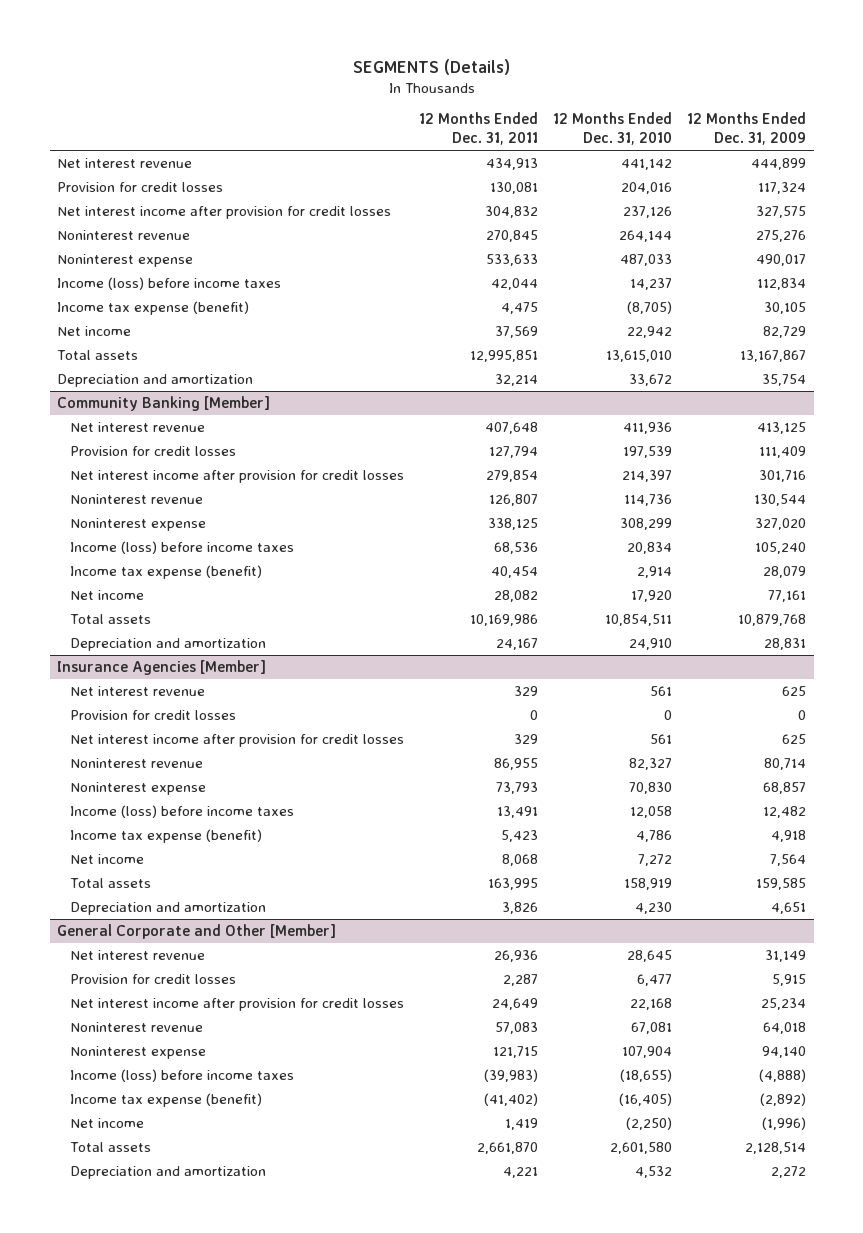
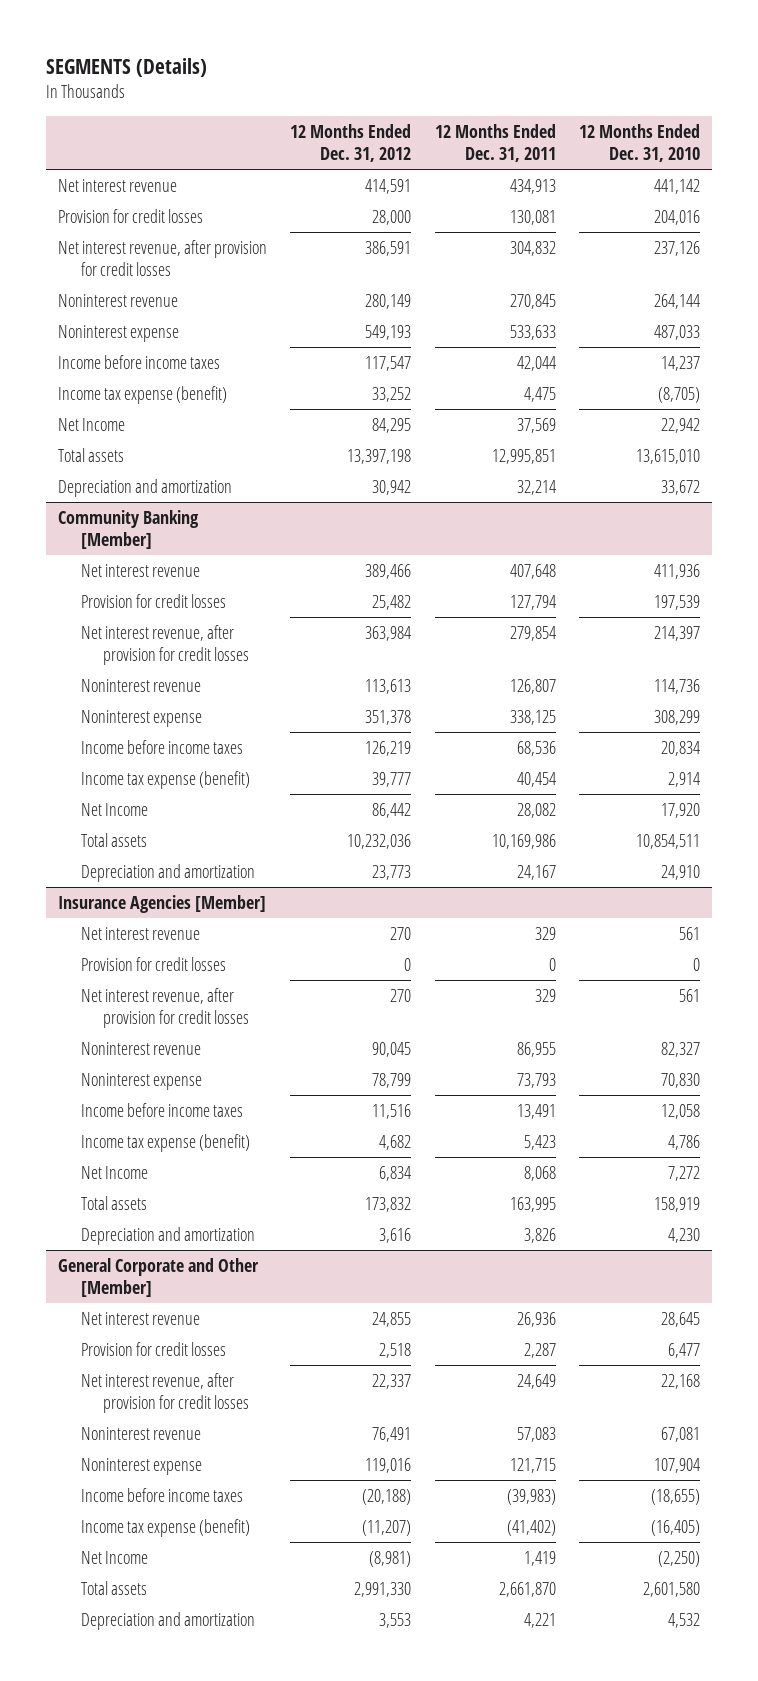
[687,112,807,146] 12 Months Ended Dec. 31, 2009 -> none
none -> [290,123,412,162] 12 Months Ended Dec. 31, 2012
[57,205,392,219] Net interest income after provision for credit losses -> [57,239,267,276] Net interest revenue, after provision for credit losses
[57,276,282,290] Income (loss) before income taxes -> [57,354,220,369] Income before income taxes
[57,325,132,336] Net income -> [57,417,125,431] Net Income
[69,469,404,483] Net interest income after provision for credit losses -> [80,624,250,665] Net interest revenue, after provision for credit losses
[69,540,294,554] Income (loss) before income taxes -> [80,739,243,754] Income before income taxes
[69,589,144,600] Net income -> [80,802,148,816] Net Income
[69,733,404,747] Net interest income after provision for credit losses -> [80,987,250,1028] Net interest revenue, after provision for credit losses
[69,804,294,818] Income (loss) before income taxes -> [80,1102,243,1117] Income before income taxes
[69,853,144,864] Net income -> [80,1165,148,1179] Net Income
[69,997,404,1011] Net interest income after provision for credit losses -> [80,1372,250,1413] Net interest revenue, after provision for credit losses
[69,1068,294,1082] Income (loss) before income taxes -> [80,1487,243,1502] Income before income taxes
[69,1117,144,1128] Net income -> [80,1550,148,1564] Net Income

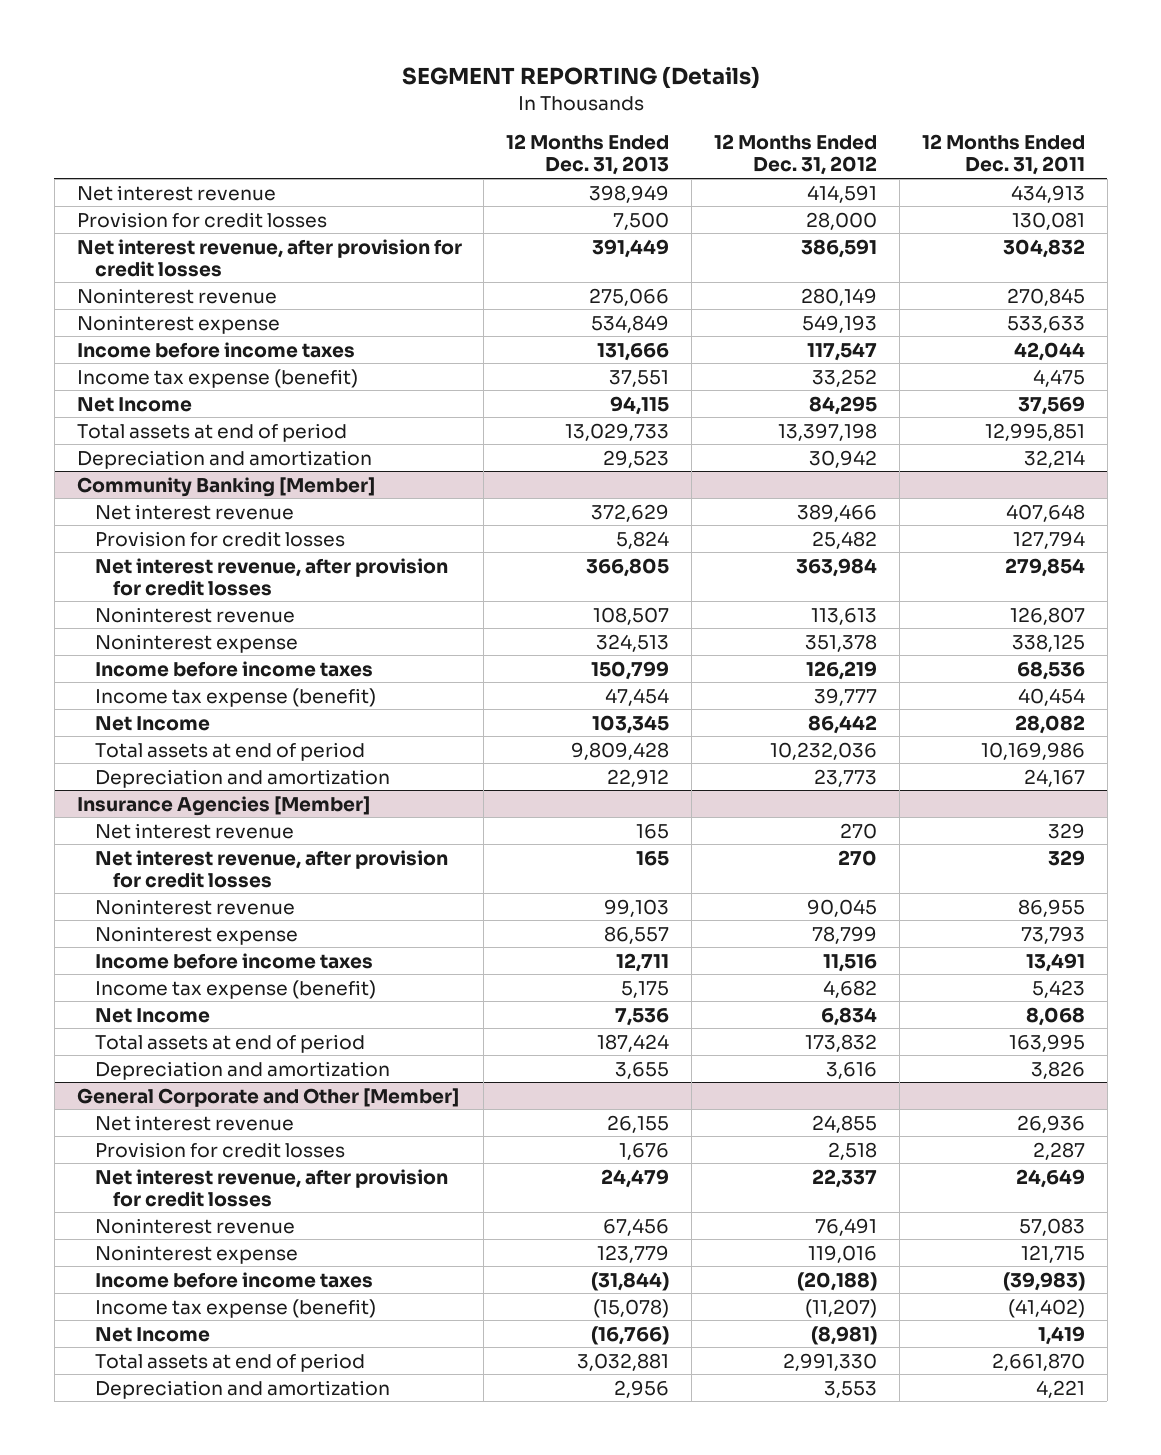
[46,57,208,77] SEGMENTS (Details) -> [401,65,760,89] SEGMENT REPORTING (Details)
[579,123,701,162] 12 Months Ended Dec. 31, 2010 -> none
none -> [506,134,670,176] 12 Months Ended Dec. 31, 2013
[57,447,124,462] Total assets -> [76,422,347,442] Total assets at end of period
[80,832,147,847] Total assets -> [94,741,365,761] Total assets at end of period
[80,956,226,971] Provision for credit losses -> none
[80,1195,147,1210] Total assets -> [94,1033,365,1053] Total assets at end of period
[80,1580,147,1595] Total assets -> [94,1352,365,1372] Total assets at end of period

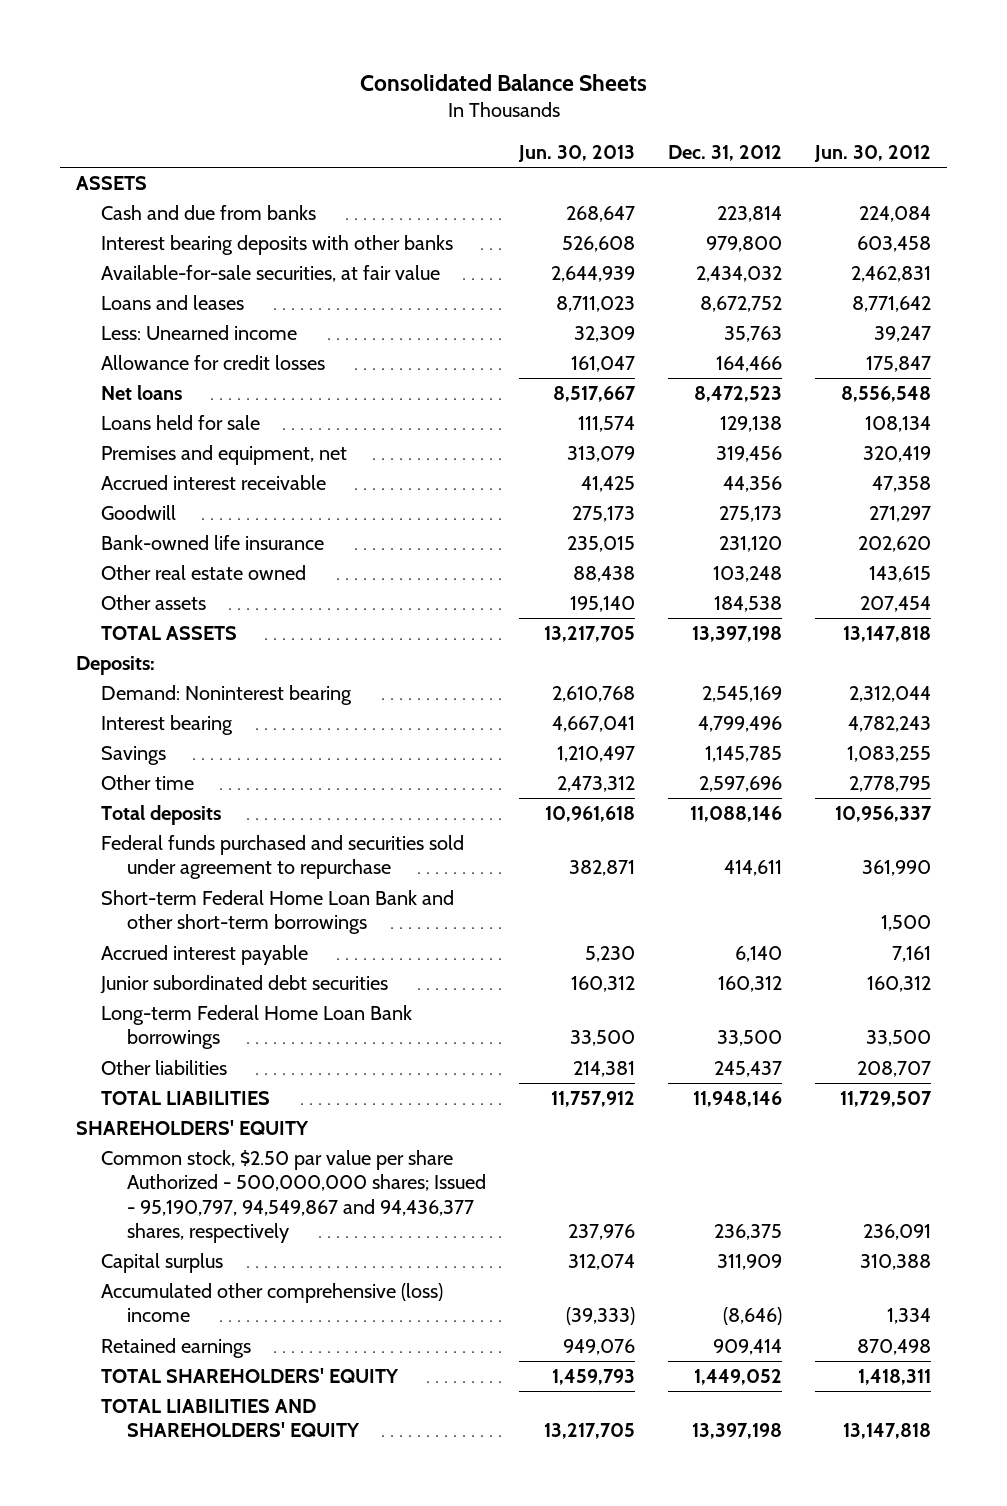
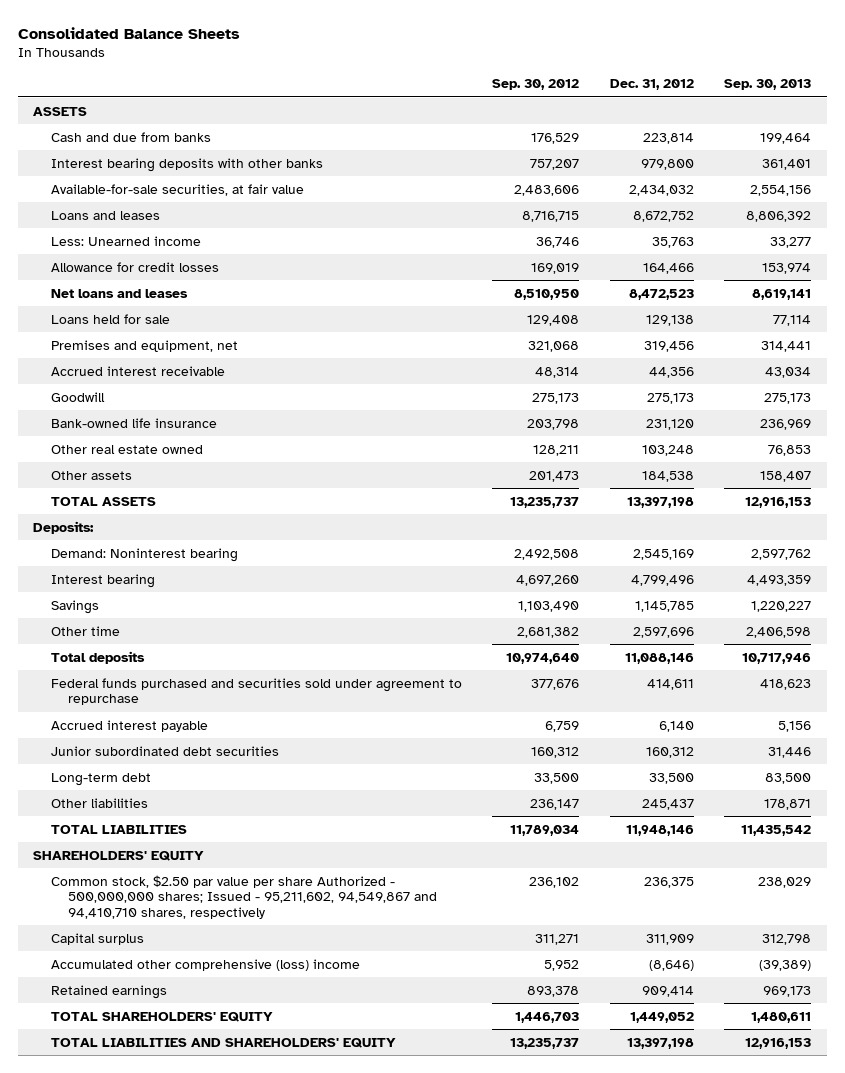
[517,145,635,163] Jun. 30, 2013 -> none
[813,145,931,163] Jun. 30, 2012 -> none
none -> [492,79,580,91] Sep. 30, 2012
none -> [724,79,812,91] Sep. 30, 2013
[101,384,183,400] Net loans -> [50,288,188,298] Net loans and leases
[101,889,455,935] Short-term Federal Home Loan Bank and other short-term borrowings -> none
[101,1004,413,1050] Long-term Federal Home Loan Bank borrowings -> [50,772,151,786] Long-term debt
[101,1149,486,1244] Common stock, $2.50 par value per share Authorized - 500,000,000 shares; Issued - 95,190,797, 94,549,867 and 94,436,377 shares, respectively -> [50,874,438,919] Common stock, $2.50 par value per share Authorized - 500,000,000 shares; Issued - 95,211,602, 94,549,867 and 94,410,710 shares, respectively

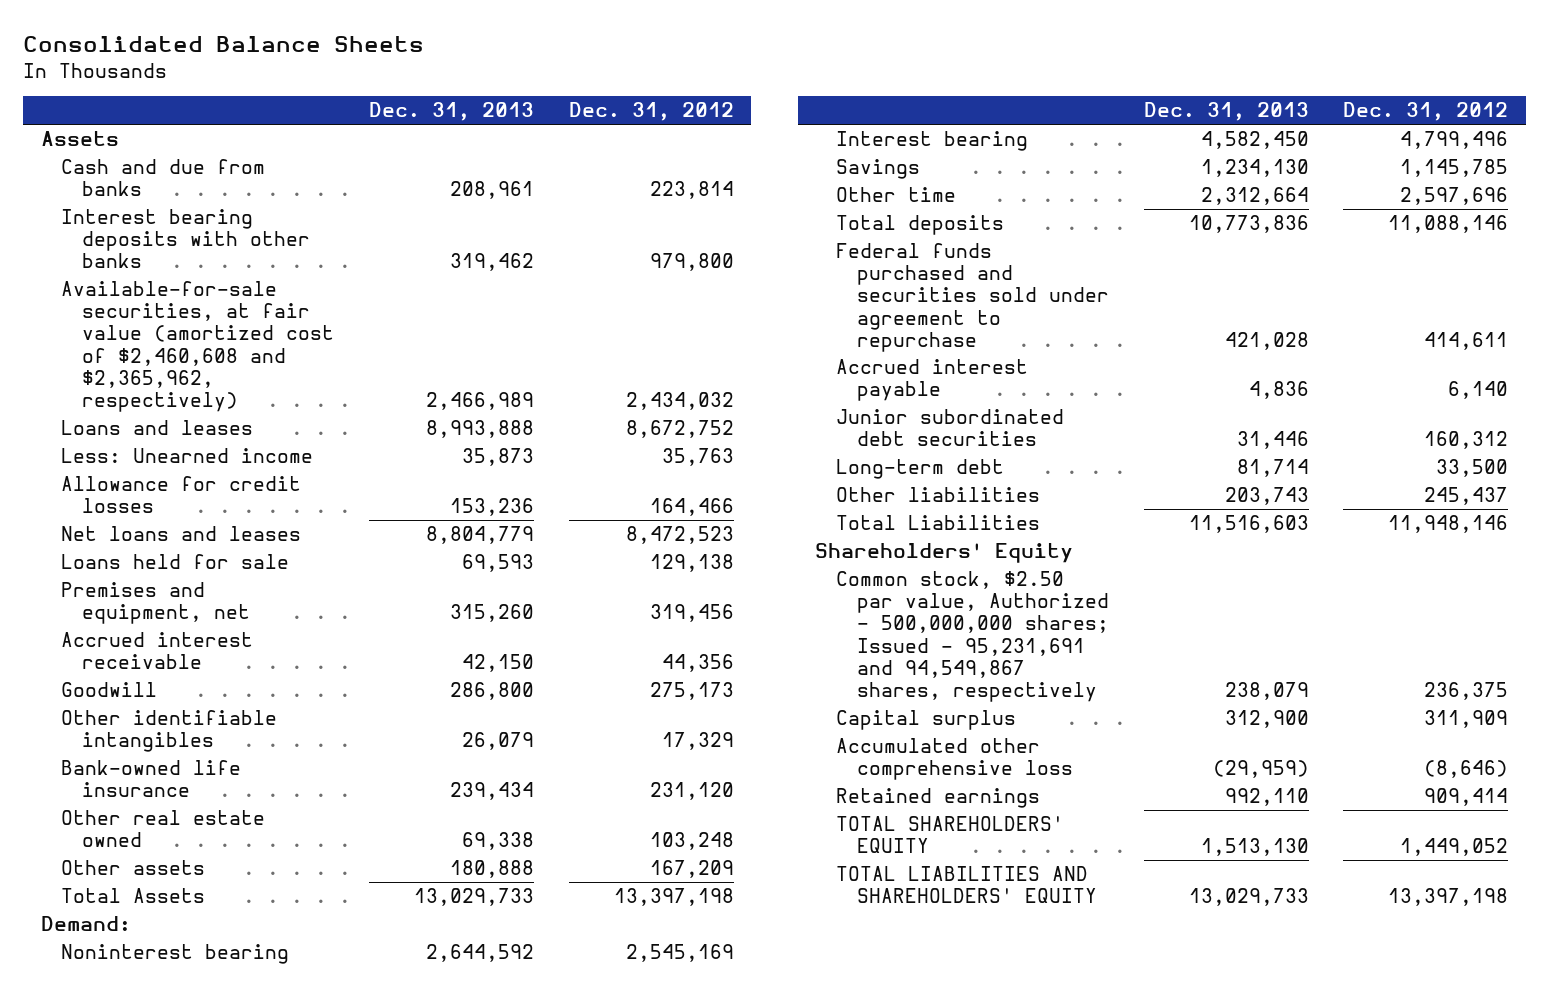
[492,79,580,91] Sep. 30, 2012 -> none
[724,79,812,91] Sep. 30, 2013 -> none
none -> [368,102,534,122] Dec. 31, 2013
[33,106,88,116] ASSETS -> [40,131,119,147] Assets
[50,183,304,196] Available-for-sale securities, at fair value -> [61,281,335,412] Available-for-sale securities, at fair value (amortized cost of $2,460,608 and $2,365,962, respectively)
none -> [61,710,278,753] Other identifiable intangibles
[33,520,95,534] Deposits: -> none
[641,470,694,482] 184,538 -> [649,860,734,879] 167,209
[50,496,156,506] TOTAL ASSETS -> [61,888,206,904] Total Assets
none -> [40,916,131,932] Demand:
[50,547,238,562] Demand: Noninterest bearing -> [61,944,290,965] Noninterest bearing
[50,824,187,834] TOTAL LIABILITIES -> [836,515,1041,531] Total Liabilities
[33,850,205,861] SHAREHOLDERS' EQUITY -> [815,543,1074,564] Shareholders' Equity
[50,874,438,919] Common stock, $2.50 par value per share Authorized - 500,000,000 shares; Issued - 95,211,602, 94,549,867 and 94,410,710 shares, respectively -> [836,571,1109,702] Common stock, $2.50 par value, Authorized - 500,000,000 shares; Issued - 95,231,691 and 94,549,867 shares, respectively
[50,958,360,971] Accumulated other comprehensive (loss) income -> [836,738,1073,781] Accumulated other comprehensive loss

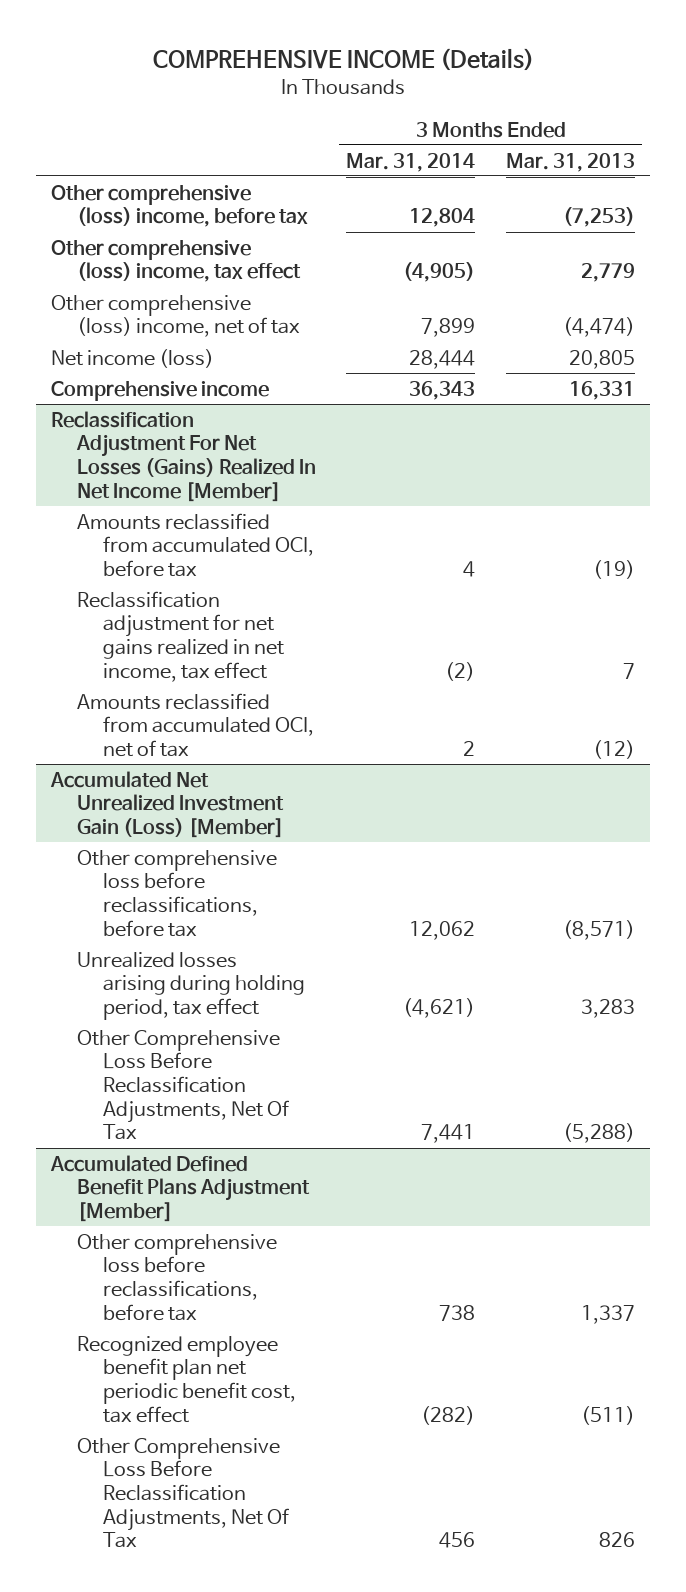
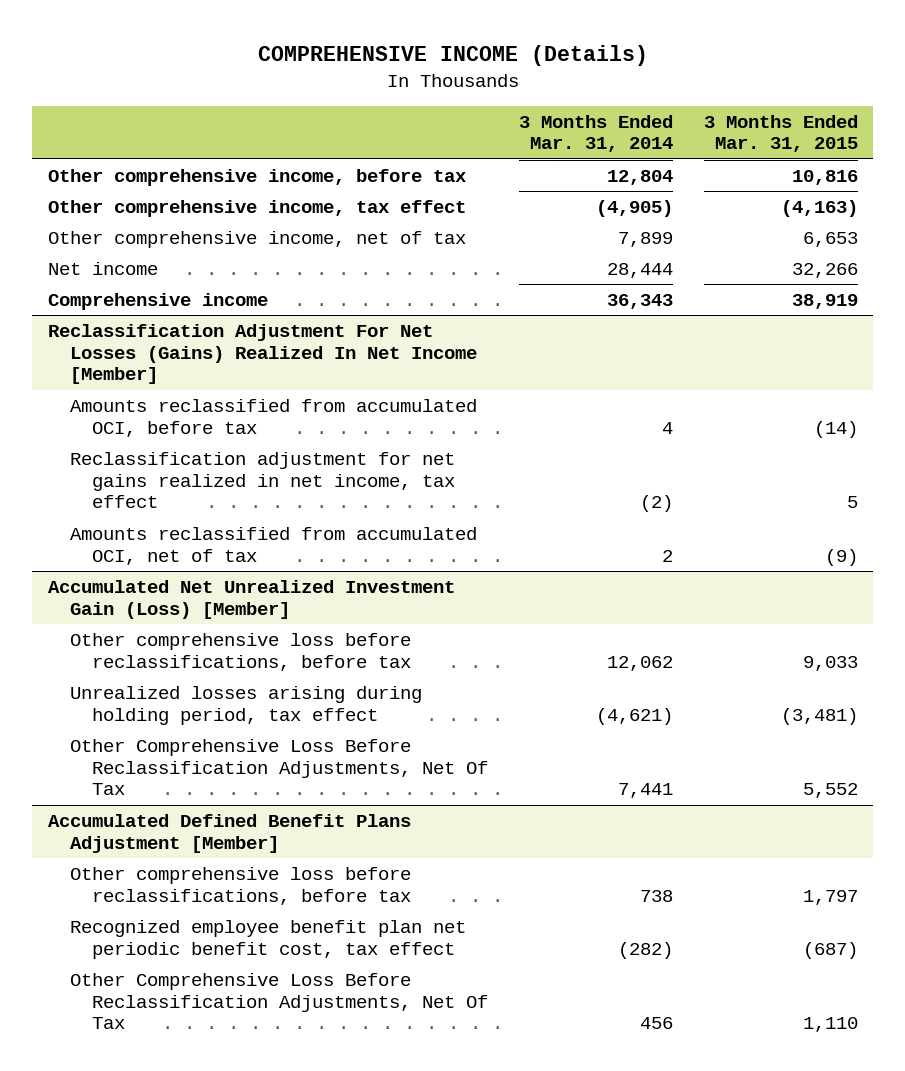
[505,152,635,172] Mar. 31, 2013 -> none
none -> [703,114,858,153] 3 Months Ended Mar. 31, 2015
[50,184,309,228] Other comprehensive (loss) income, before tax -> [47,168,466,186] Other comprehensive income, before tax
[50,239,302,283] Other comprehensive (loss) income, tax effect -> [47,199,466,217] Other comprehensive income, tax effect
[50,294,301,338] Other comprehensive (loss) income, net of tax -> [47,230,466,248] Other comprehensive income, net of tax
[50,348,214,368] Net income (loss) -> [47,261,158,275] Net income

